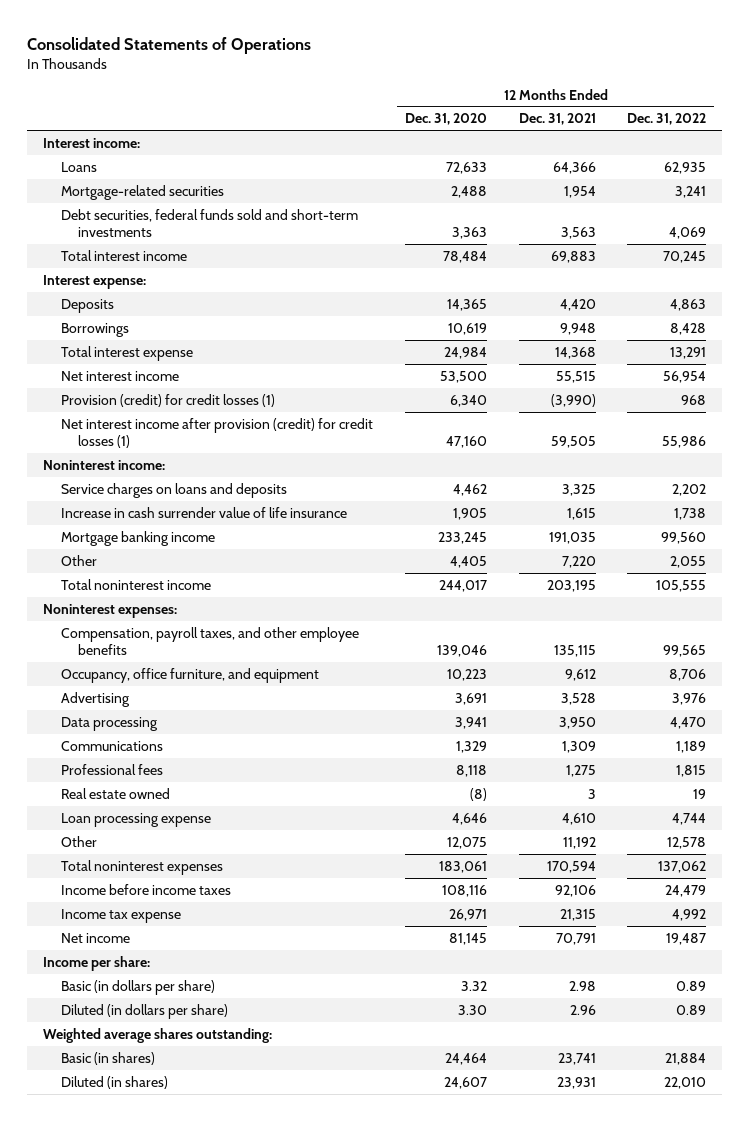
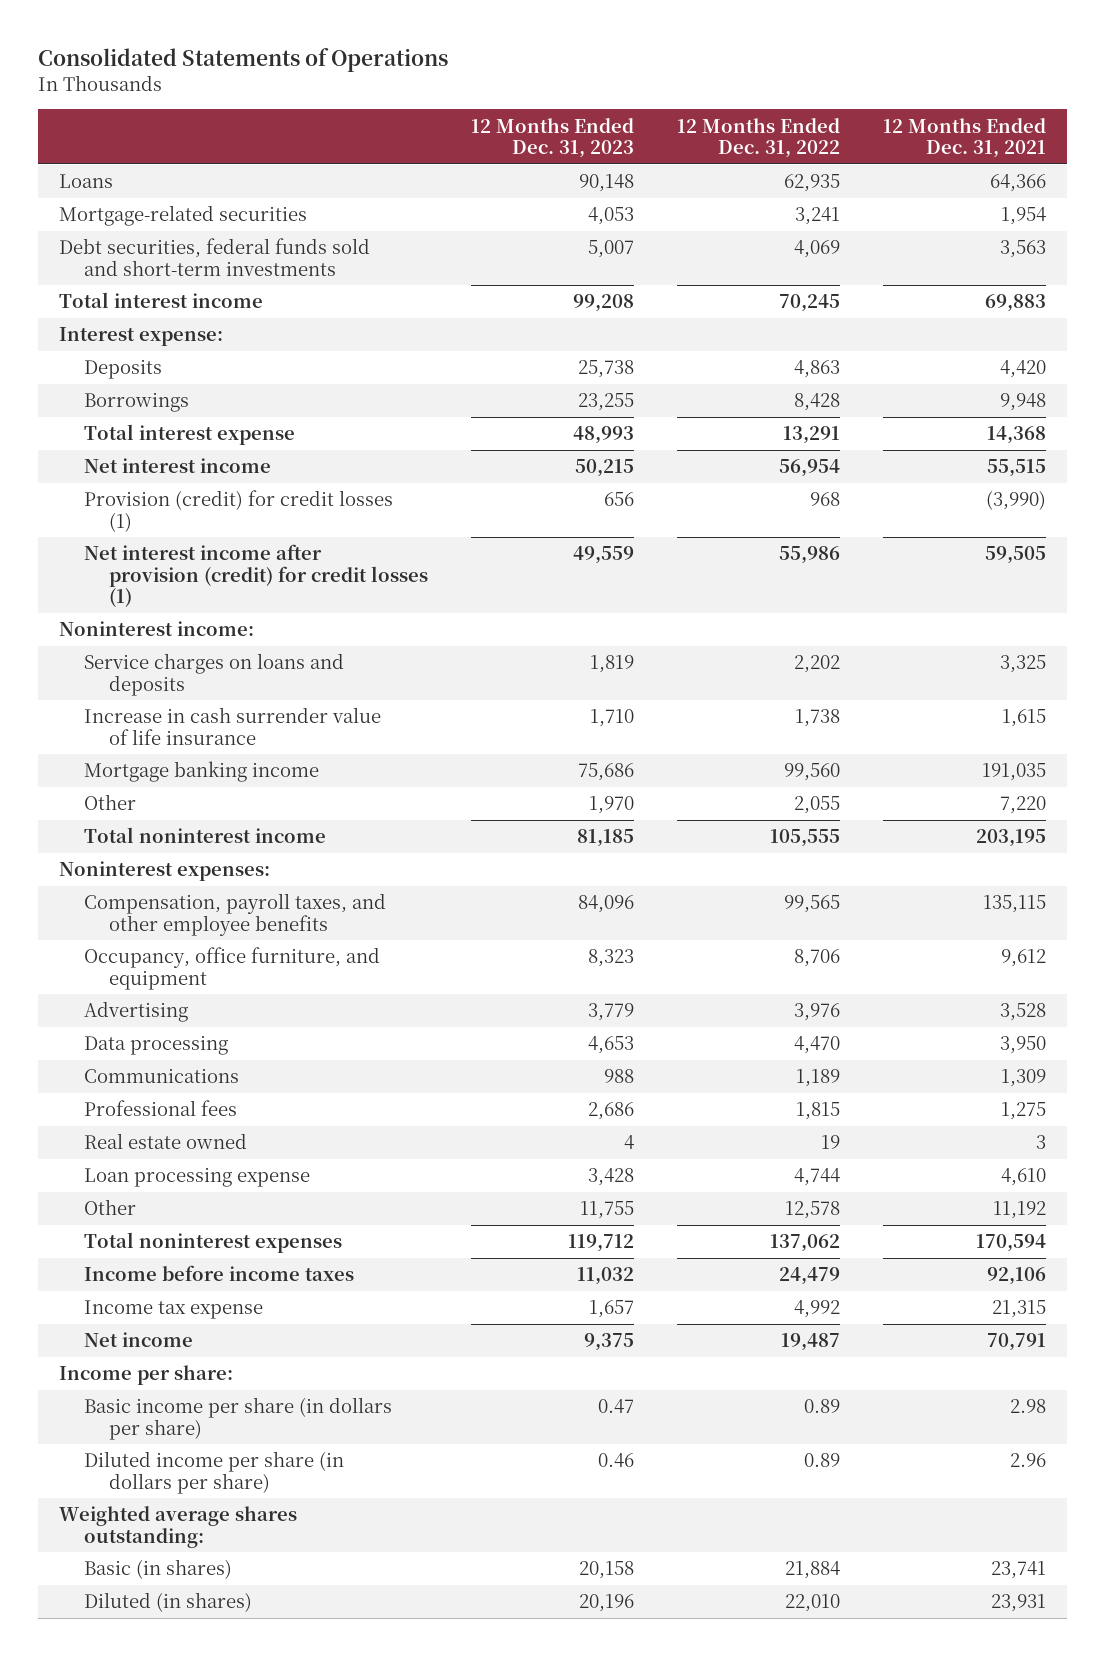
[404,113,487,126] Dec. 31, 2020 -> none
none -> [470,117,634,159] 12 Months Ended Dec. 31, 2023
[43,137,141,148] Interest income: -> none
[60,979,215,995] Basic (in dollars per share) -> [83,1397,392,1440] Basic income per share (in dollars per share)
[60,1003,228,1019] Diluted (in dollars per share) -> [83,1451,344,1494] Diluted income per share (in dollars per share)

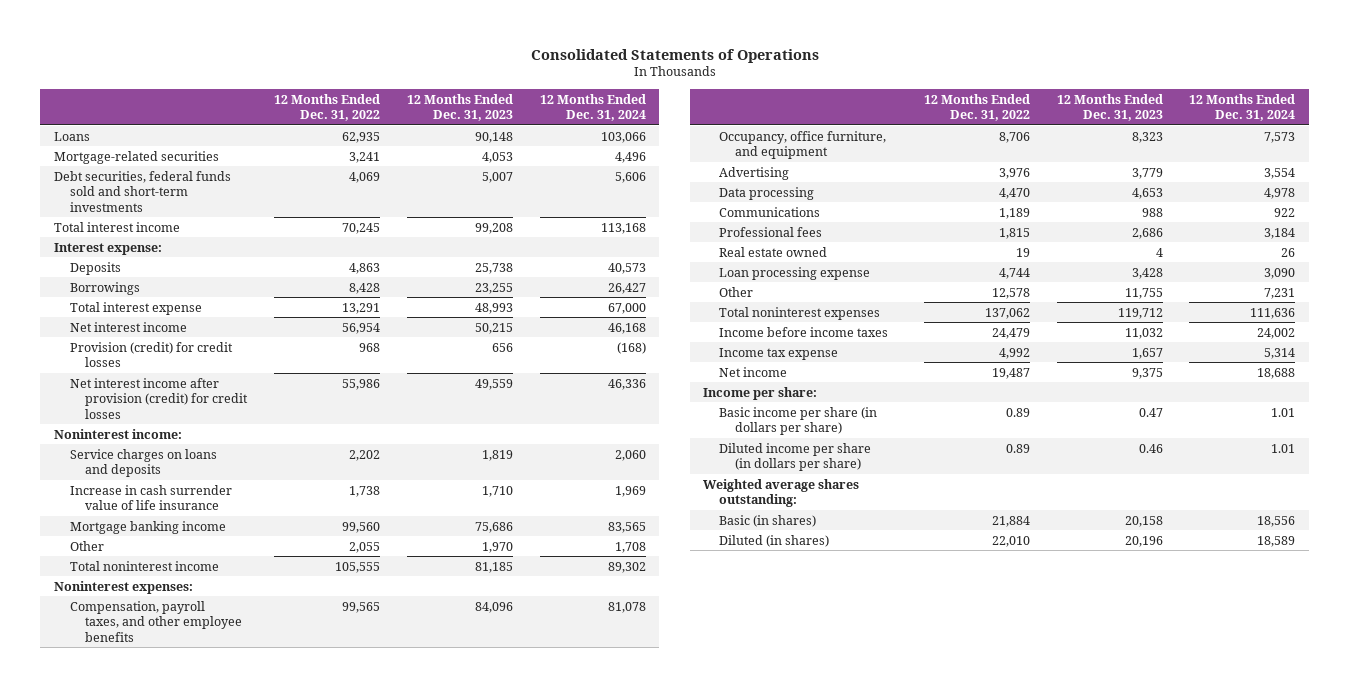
[882,117,1046,159] 12 Months Ended Dec. 31, 2021 -> none
none -> [539,93,646,122] 12 Months Ended Dec. 31, 2024
[83,490,393,532] Provision (credit) for credit losses (1) -> [69,341,233,368] Provision (credit) for credit losses
[83,544,428,608] Net interest income after provision (credit) for credit losses (1) -> [69,377,249,419] Net interest income after provision (credit) for credit losses

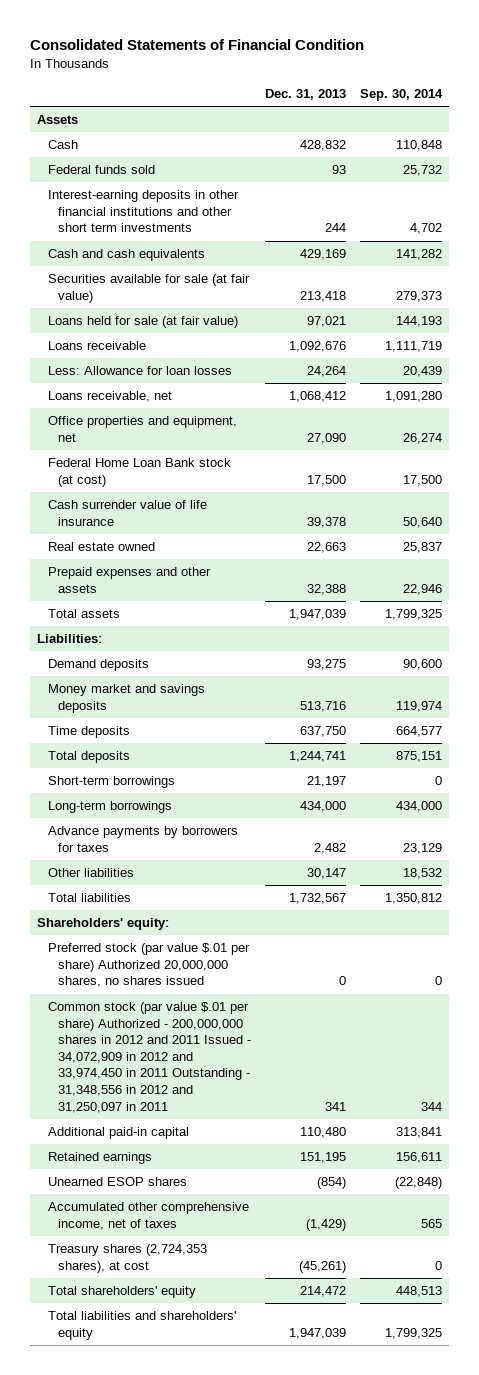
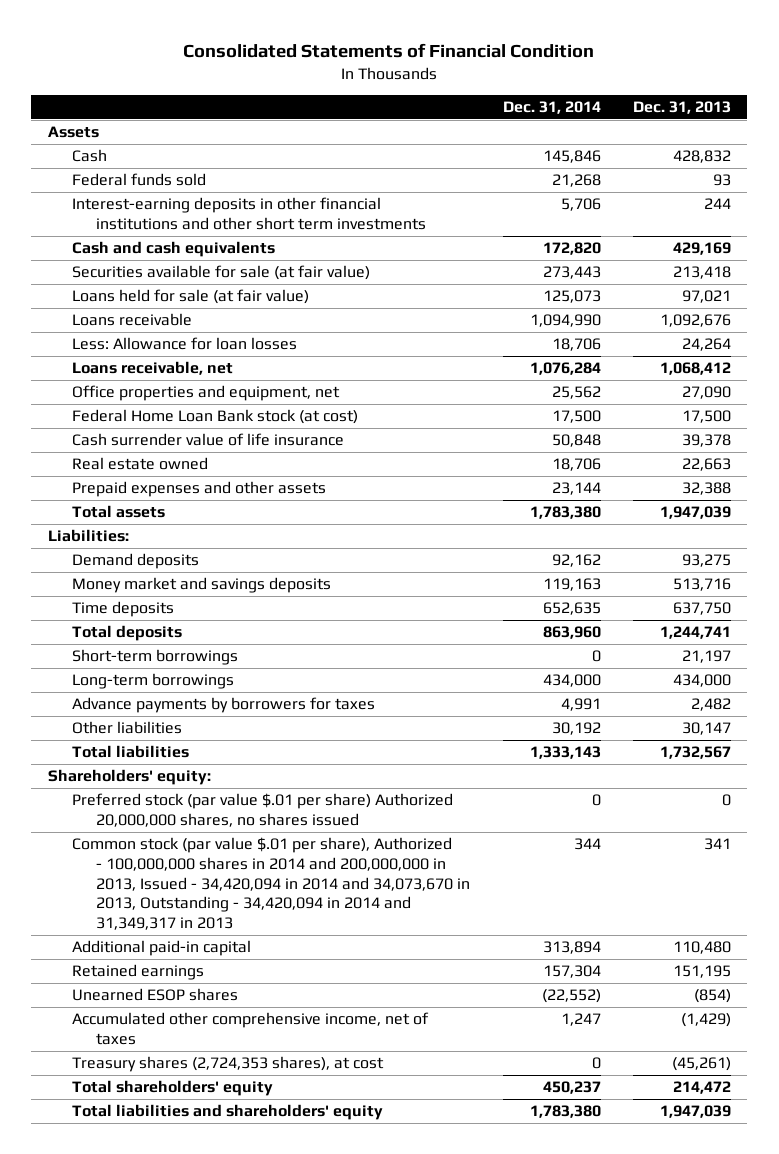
[359,88,443,101] Sep. 30, 2014 -> none
none -> [502,101,601,115] Dec. 31, 2014
[47,1002,251,1113] Common stock (par value $.01 per share) Authorized - 200,000,000 shares in 2012 and 2011 Issued - 34,072,909 in 2012 and 33,974,450 in 2011 Outstanding - 31,348,556 in 2012 and 31,250,097 in 2011 -> [71,837,471,931] Common stock (par value $.01 per share), Authorized - 100,000,000 shares in 2014 and 200,000,000 in 2013, Issued - 34,420,094 in 2014 and 34,073,670 in 2013, Outstanding - 34,420,094 in 2014 and 31,349,317 in 2013

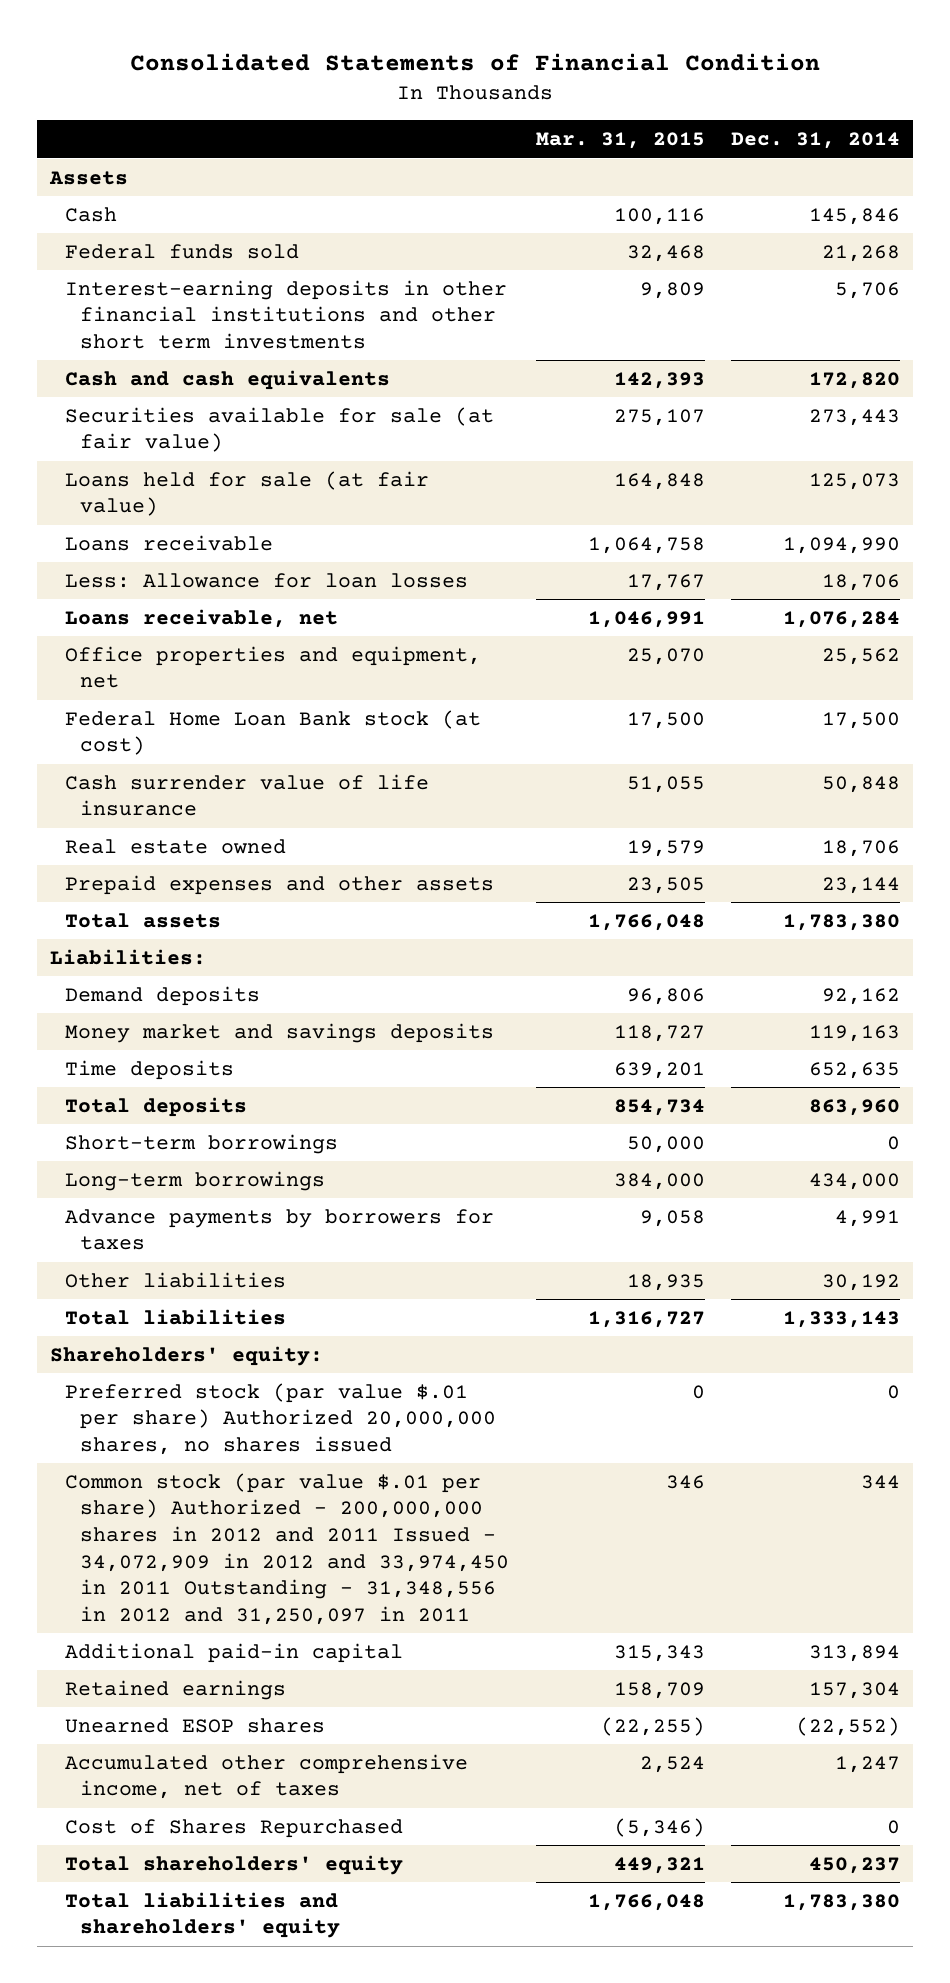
[632,101,731,115] Dec. 31, 2013 -> none
none -> [535,132,705,150] Mar. 31, 2015
[71,837,471,931] Common stock (par value $.01 per share), Authorized - 100,000,000 shares in 2014 and 200,000,000 in 2013, Issued - 34,420,094 in 2014 and 34,073,670 in 2013, Outstanding - 34,420,094 in 2014 and 31,349,317 in 2013 -> [65,1472,510,1625] Common stock (par value $.01 per share) Authorized - 200,000,000 shares in 2012 and 2011 Issued - 34,072,909 in 2012 and 33,974,450 in 2011 Outstanding - 31,348,556 in 2012 and 31,250,097 in 2011
[71,1056,384,1073] Treasury shares (2,724,353 shares), at cost -> none
none -> [65,1818,404,1838] Cost of Shares Repurchased

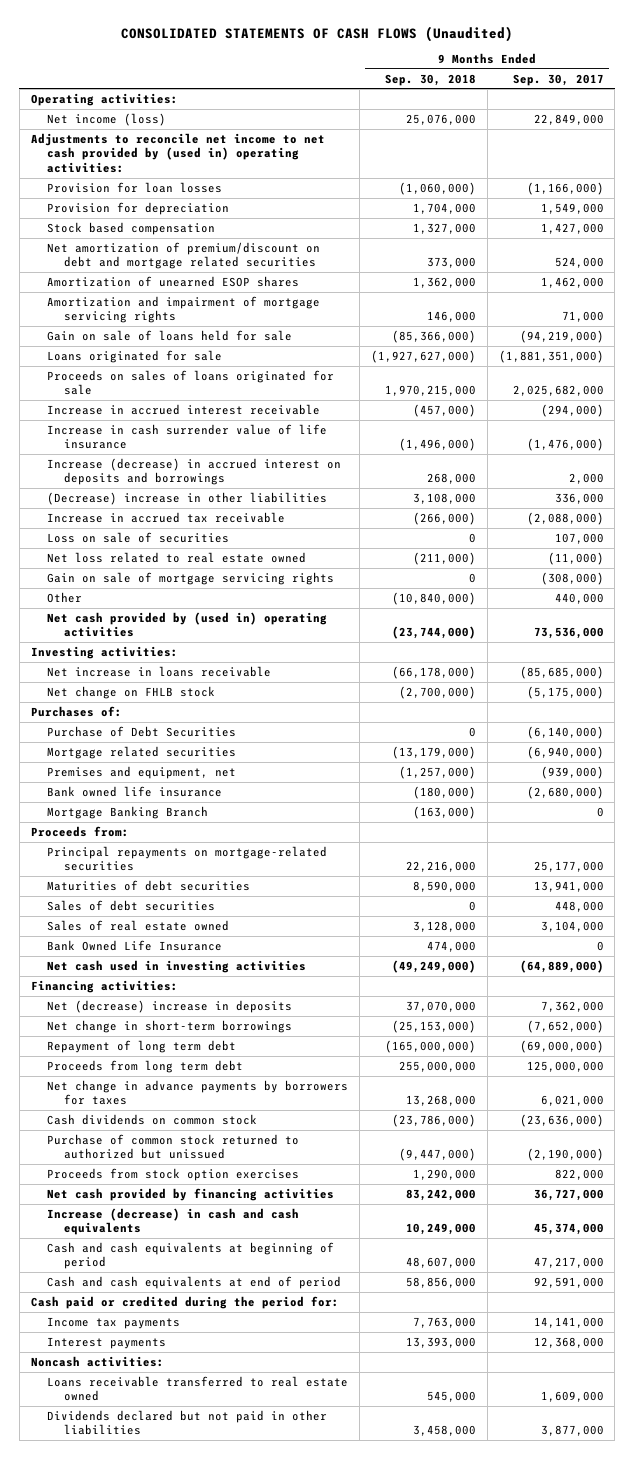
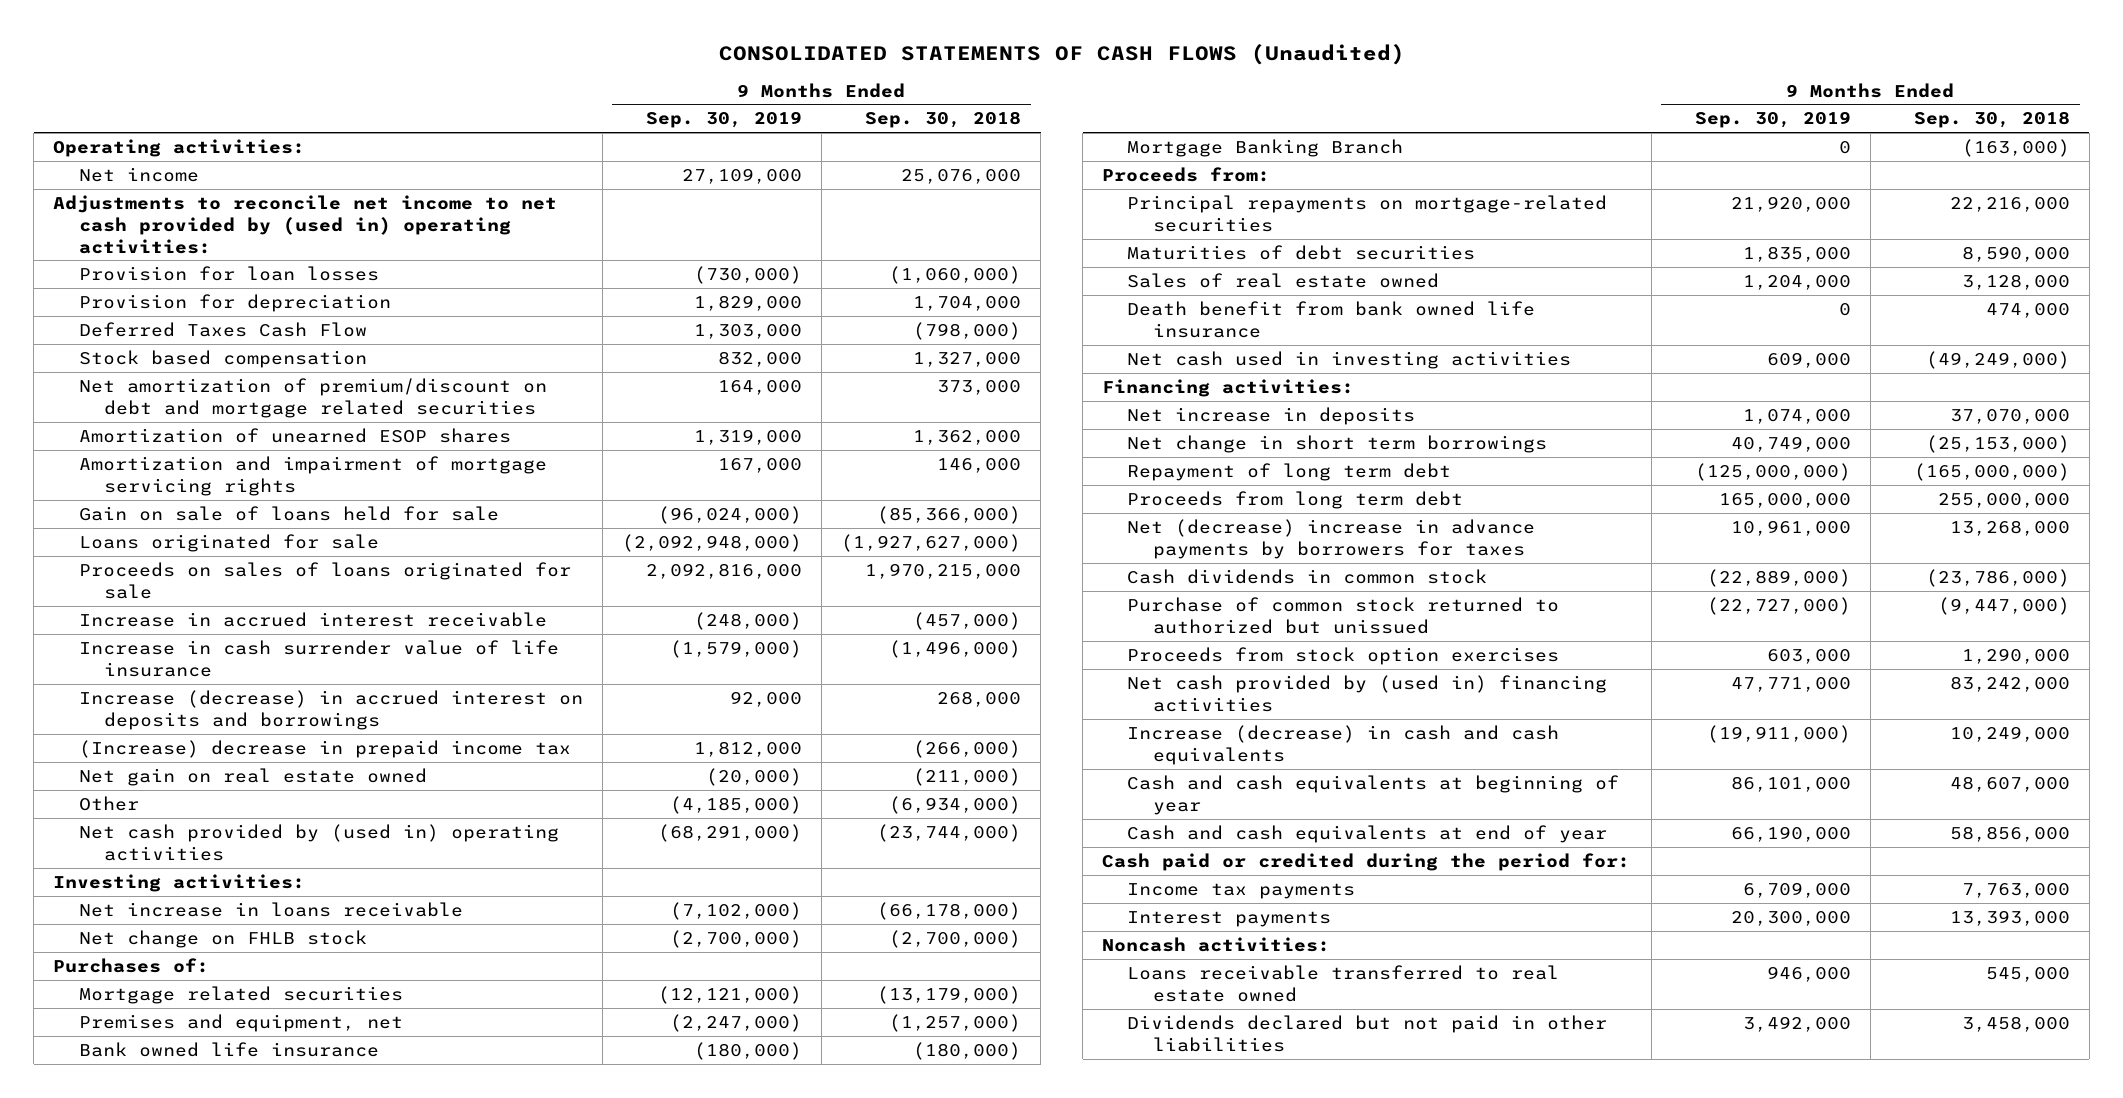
[512,73,604,86] Sep. 30, 2017 -> none
none -> [645,111,802,129] Sep. 30, 2019
[47,112,167,126] Net income (loss) -> [78,166,199,182] Net income
none -> [78,321,367,337] Deferred Taxes Cash Flow
[47,491,328,505] (Decrease) increase in other liabilities -> none
[47,531,230,543] Loss on sale of securities -> none
[47,571,335,585] Gain on sale of mortgage servicing rights -> none
[47,511,286,523] Increase in accrued tax receivable -> [78,739,571,758] (Increase) decrease in prepaid income tax
[47,551,307,563] Net loss related to real estate owned -> [78,767,427,786] Net gain on real estate owned
[392,591,477,605] (10,840,000) -> [888,795,1021,814] (6,934,000)
[47,725,237,737] Purchase of Debt Securities -> none
[47,899,216,911] Sales of debt securities -> none
[47,939,223,951] Bank Owned Life Insurance -> [1127,300,1536,338] Death benefit from bank owned life insurance
[47,999,293,1013] Net (decrease) increase in deposits -> [1127,406,1416,425] Net increase in deposits
[47,1019,293,1033] Net change in short-term borrowings -> [1127,434,1548,453] Net change in short term borrowings
[47,1079,349,1106] Net change in advance payments by borrowers for taxes -> [1127,518,1536,559] Net (decrease) increase in advance payments by borrowers for taxes
[47,1113,258,1125] Cash dividends on common stock -> [1127,568,1488,584] Cash dividends in common stock
[47,1187,335,1201] Net cash provided by financing activities -> [1127,674,1608,712] Net cash provided by (used in) financing activities
[47,1241,335,1270] Cash and cash equivalents at beginning of period -> [1127,774,1620,815] Cash and cash equivalents at beginning of year
[47,1275,342,1289] Cash and cash equivalents at end of period -> [1127,824,1608,843] Cash and cash equivalents at end of year

